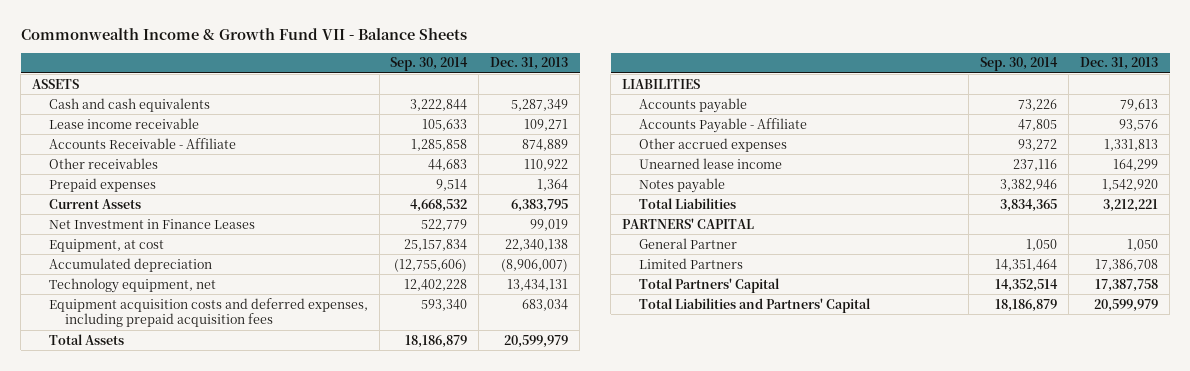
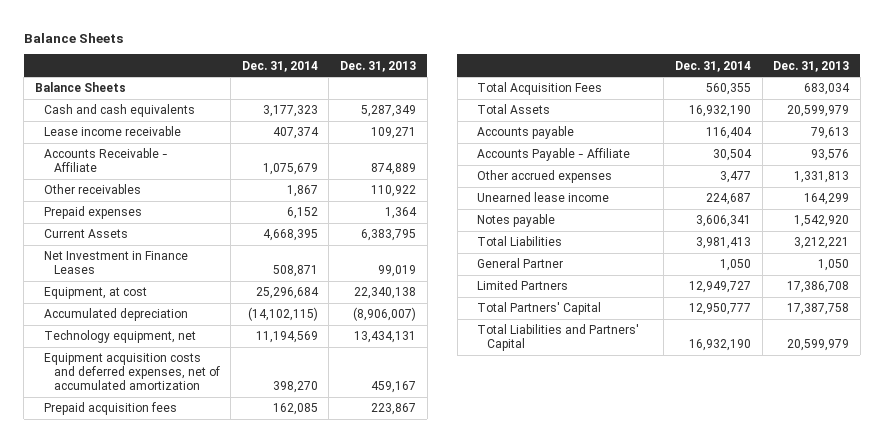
[20,28,467,41] Commonwealth Income & Growth Fund VII - Balance Sheets -> [23,32,123,43] Balance Sheets
[390,57,469,72] Sep. 30, 2014 -> none
none -> [241,60,318,72] Dec. 31, 2014
[32,78,80,89] ASSETS -> none
none -> [35,82,127,93] Balance Sheets
[48,297,368,328] Equipment acquisition costs and deferred expenses, including prepaid acquisition fees -> [44,353,220,391] Equipment acquisition costs and deferred expenses, net of accumulated amortization
[522,298,569,311] 683,034 -> [371,381,417,394] 459,167
none -> [44,402,178,416] Prepaid acquisition fees
none -> [477,82,603,96] Total Acquisition Fees
[622,78,701,89] LIABILITIES -> none
[622,217,755,229] PARTNERS' CAPITAL -> none

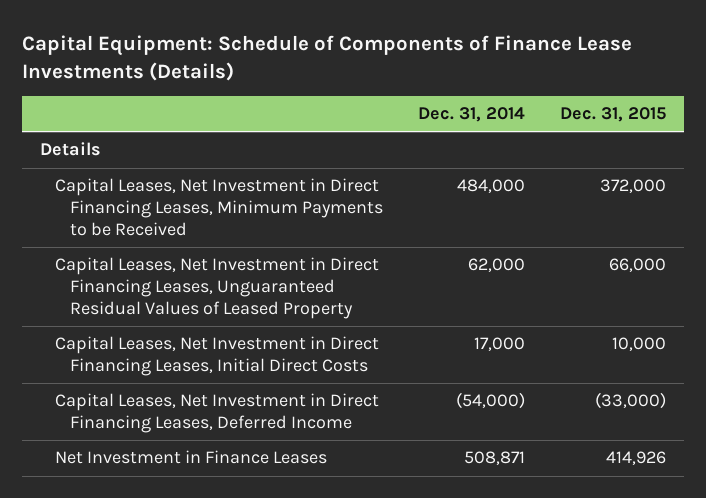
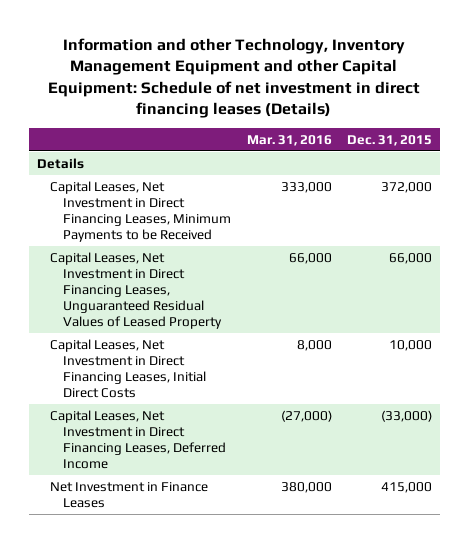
[21,34,632,81] Capital Equipment: Schedule of Components of Finance Lease Investments (Details) -> [48,38,421,118] Information and other Technology, Inventory Management Equipment and other Capital Equipment: Schedule of net investment in direct financing leases (Details)
[417,107,525,123] Dec. 31, 2014 -> none
none -> [246,134,332,146] Mar. 31, 2016
[606,451,667,466] 414,926 -> [381,481,433,493] 415,000

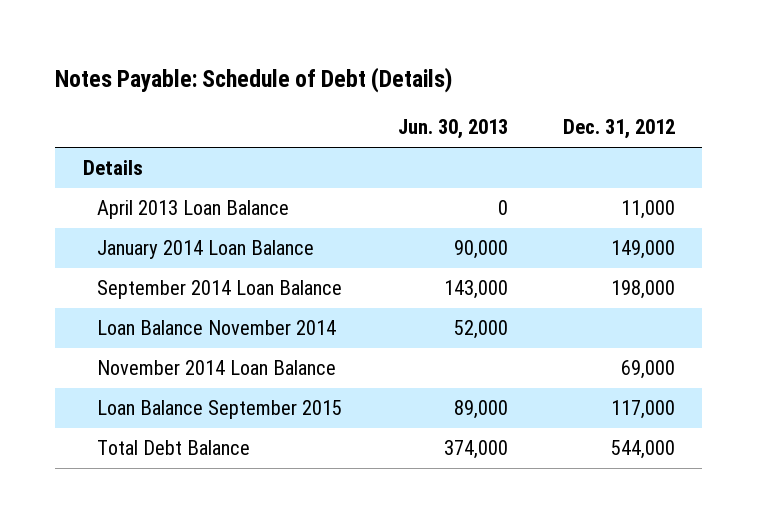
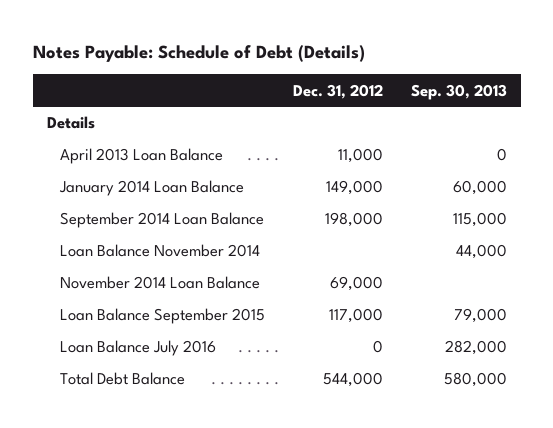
[397,119,508,140] Jun. 30, 2013 -> none
none -> [410,83,507,100] Sep. 30, 2013
none -> [59,340,216,357] Loan Balance July 2016

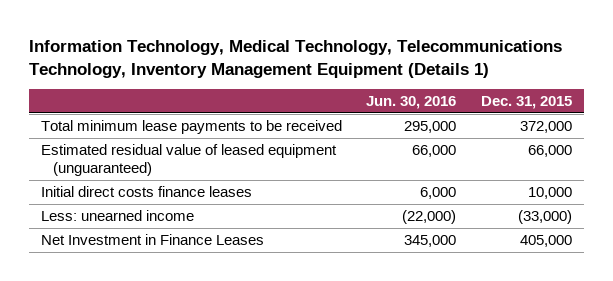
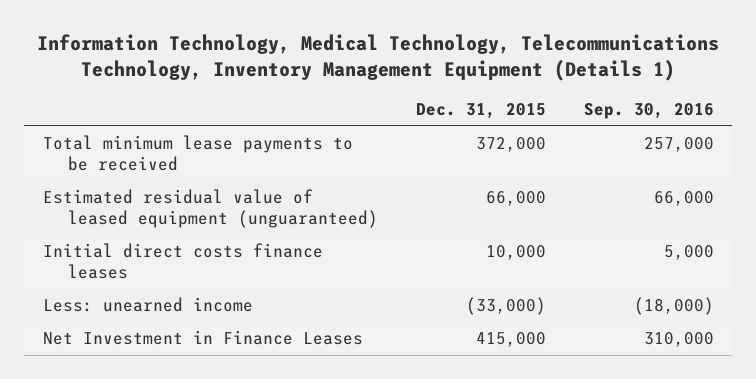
[366,96,457,110] Jun. 30, 2016 -> none
none -> [583,103,714,120] Sep. 30, 2016
[519,234,572,247] 405,000 -> [475,332,546,348] 415,000

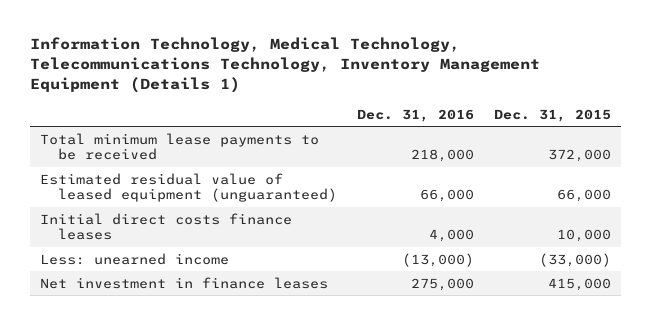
[583,103,714,120] Sep. 30, 2016 -> none
none -> [356,108,474,122] Dec. 31, 2016
[42,330,363,346] Net Investment in Finance Leases -> [39,276,328,289] Net investment in finance leases

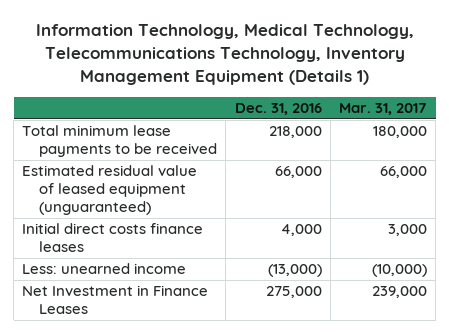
[493,108,611,122] Dec. 31, 2015 -> none
none -> [339,103,428,116] Mar. 31, 2017
[39,276,328,289] Net investment in finance leases -> [22,285,209,315] Net Investment in Finance Leases

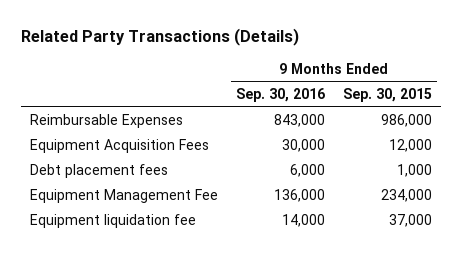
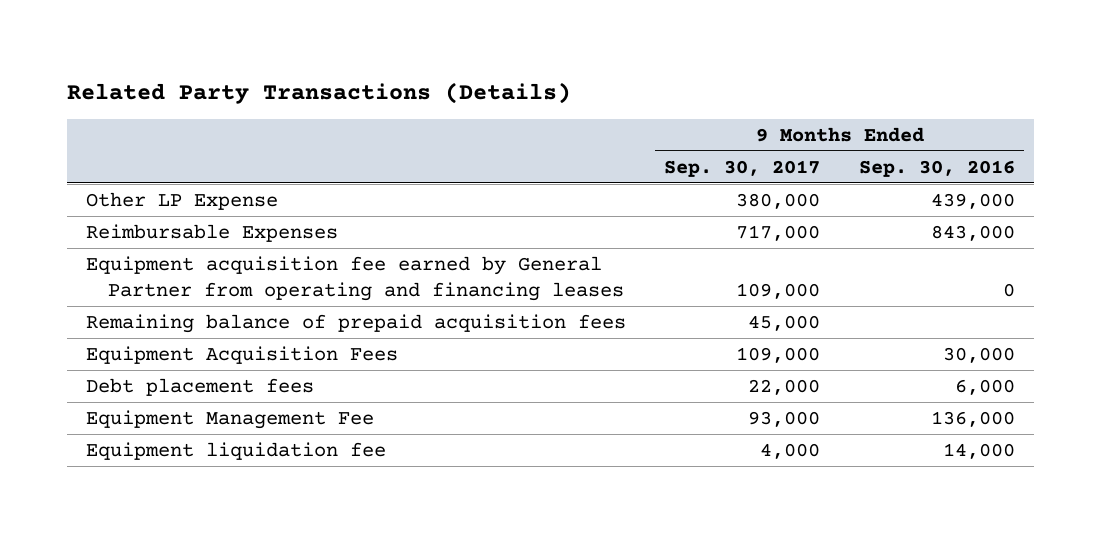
[343,87,433,102] Sep. 30, 2015 -> none
none -> [664,159,821,177] Sep. 30, 2017
none -> [85,191,278,210] Other LP Expense
none -> [85,255,625,302] Equipment acquisition fee earned by General Partner from operating and financing leases
none -> [85,313,626,333] Remaining balance of prepaid acquisition fees

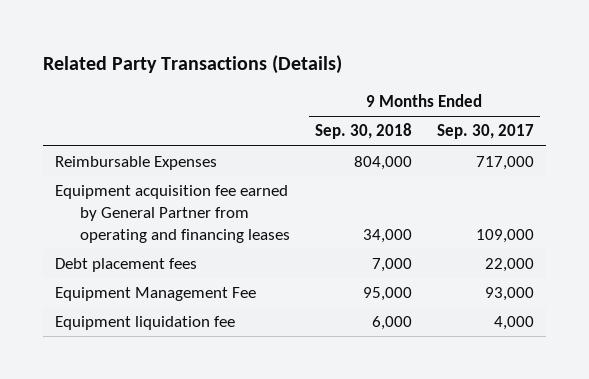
[858,159,1015,177] Sep. 30, 2016 -> none
none -> [314,123,412,140] Sep. 30, 2018
[85,191,278,210] Other LP Expense -> none
[85,313,626,333] Remaining balance of prepaid acquisition fees -> none
[85,345,398,364] Equipment Acquisition Fees -> none

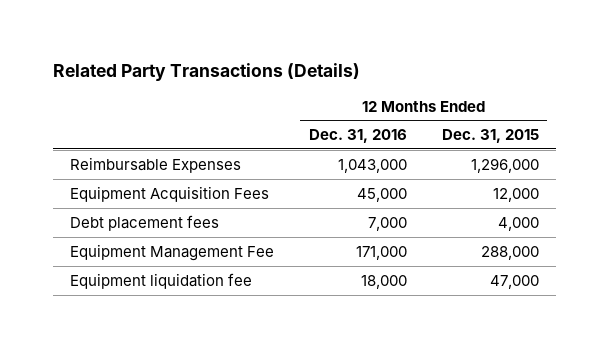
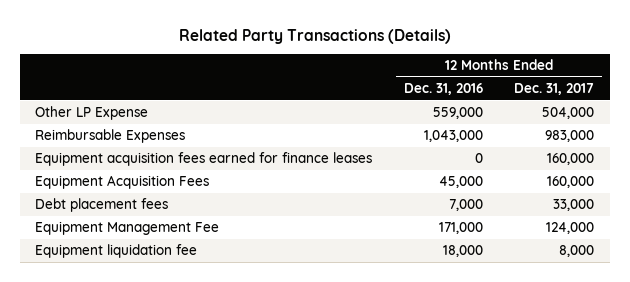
[441,129,539,144] Dec. 31, 2015 -> none
none -> [514,83,595,96] Dec. 31, 2017
none -> [35,106,149,121] Other LP Expense
none -> [35,152,373,167] Equipment acquisition fees earned for finance leases

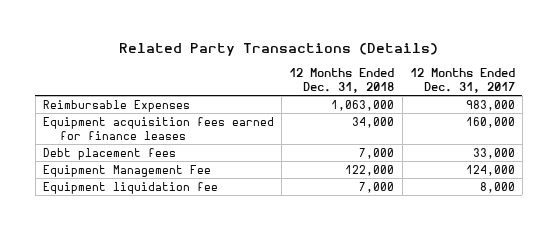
[403,83,483,96] Dec. 31, 2016 -> none
none -> [289,67,395,93] 12 Months Ended Dec. 31, 2018
[35,106,149,121] Other LP Expense -> none
[35,175,210,190] Equipment Acquisition Fees -> none

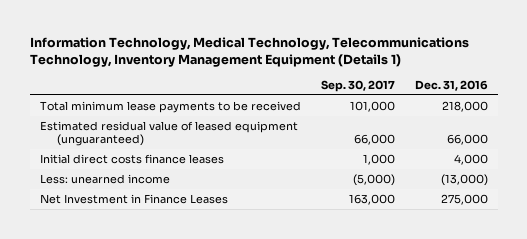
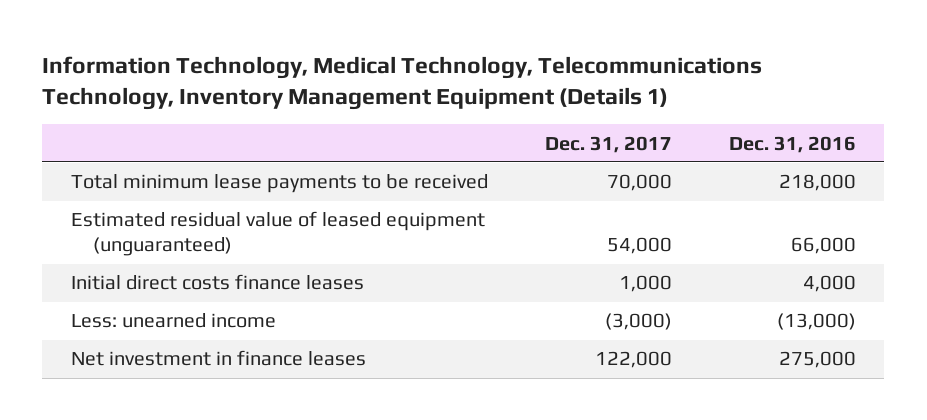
[320,79,395,92] Sep. 30, 2017 -> none
none -> [544,135,672,153] Dec. 31, 2017
[39,193,228,204] Net Investment in Finance Leases -> [70,350,366,367] Net investment in finance leases

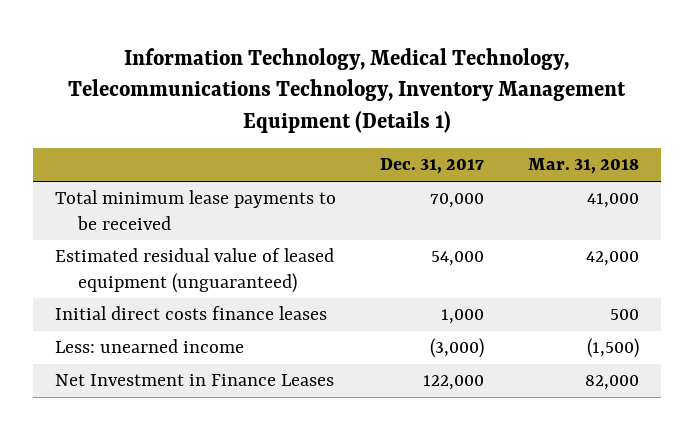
[728,135,856,153] Dec. 31, 2016 -> none
none -> [527,158,639,175] Mar. 31, 2018
[70,350,366,367] Net investment in finance leases -> [55,374,335,387] Net Investment in Finance Leases

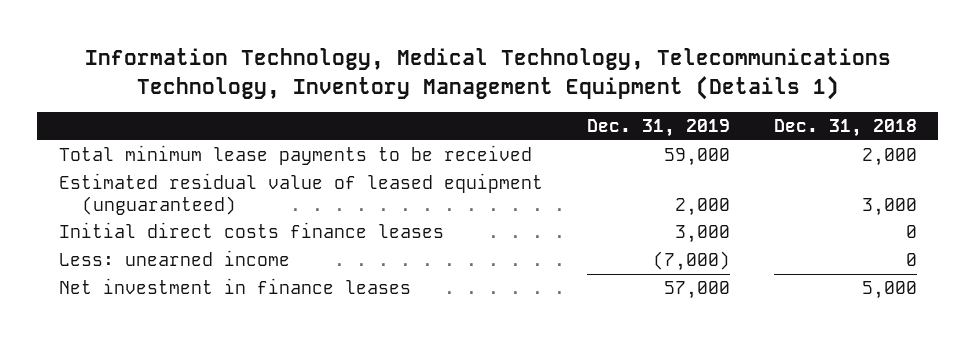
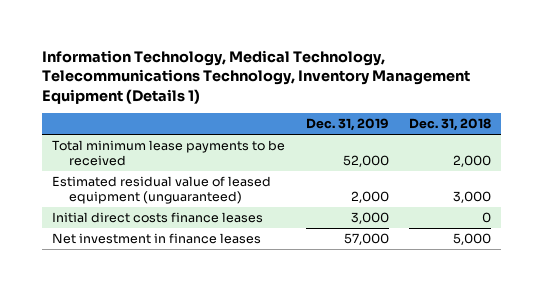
[663,148,730,167] 59,000 -> [342,155,389,168] 52,000
[59,250,291,267] Less: unearned income -> none

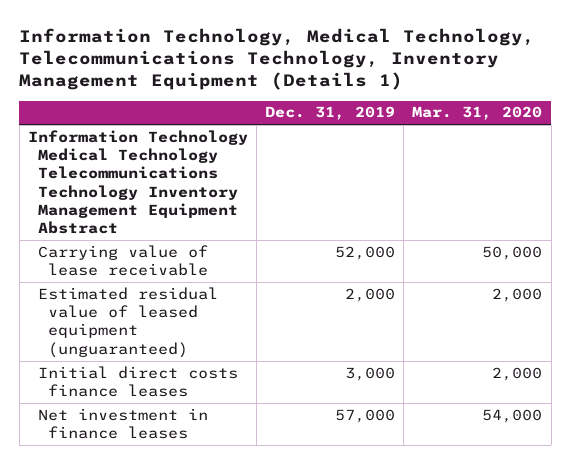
[408,118,491,132] Dec. 31, 2018 -> none
none -> [412,106,543,121] Mar. 31, 2020
none -> [27,129,248,235] Information Technology Medical Technology Telecommunications Technology Inventory Management Equipment Abstract
[52,139,286,167] Total minimum lease payments to be received -> [38,244,209,277] Carrying value of lease receivable

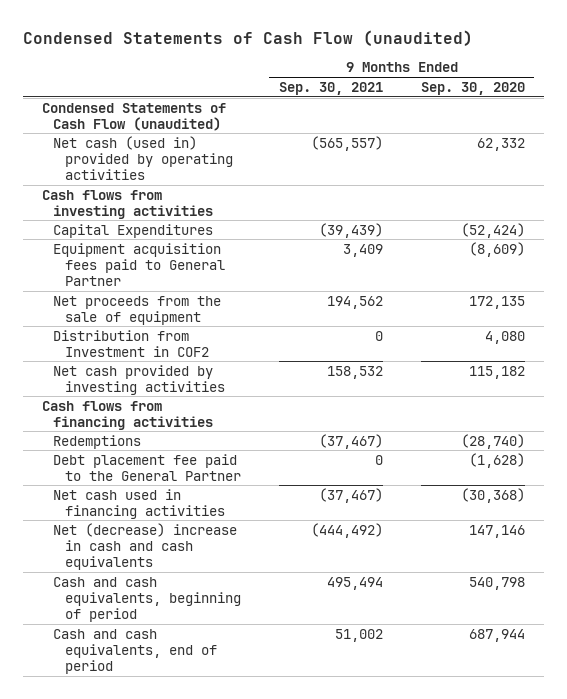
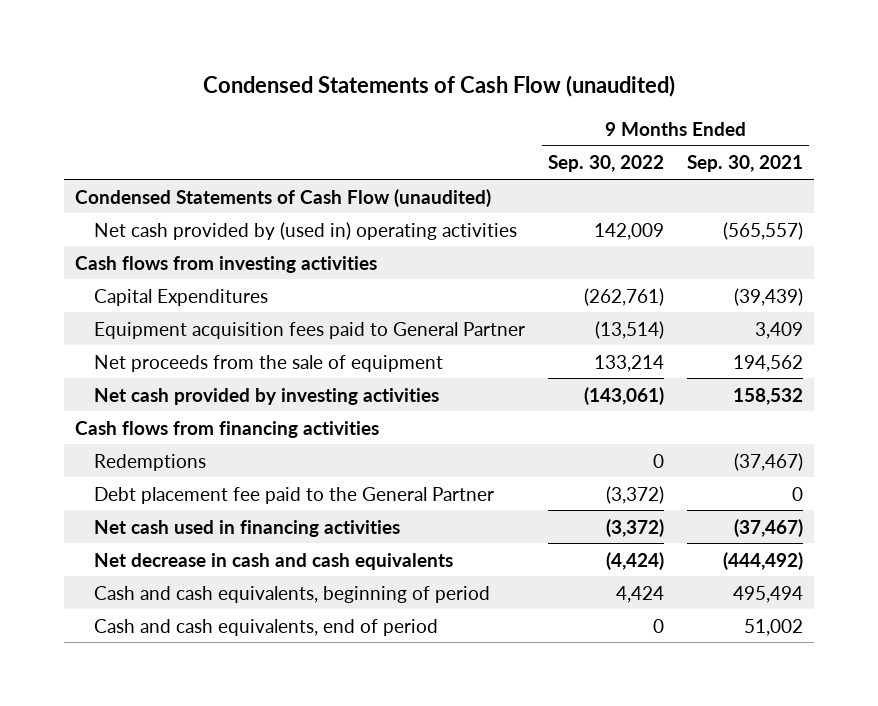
[420,81,525,95] Sep. 30, 2020 -> none
none -> [548,155,665,173] Sep. 30, 2022
[53,135,233,180] Net cash (used in) provided by operating activities -> [94,221,518,240] Net cash provided by (used in) operating activities
[53,329,209,357] Distribution from Investment in COF2 -> none
[53,522,238,570] Net (decrease) increase in cash and cash equivalents -> [94,552,454,570] Net decrease in cash and cash equivalents

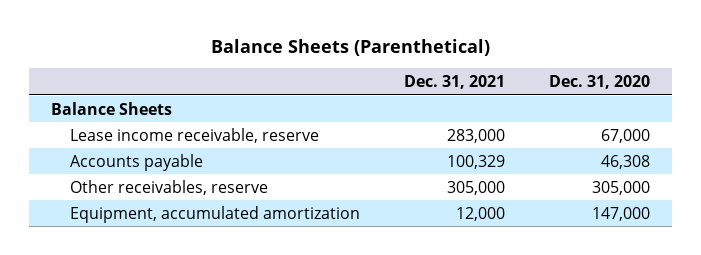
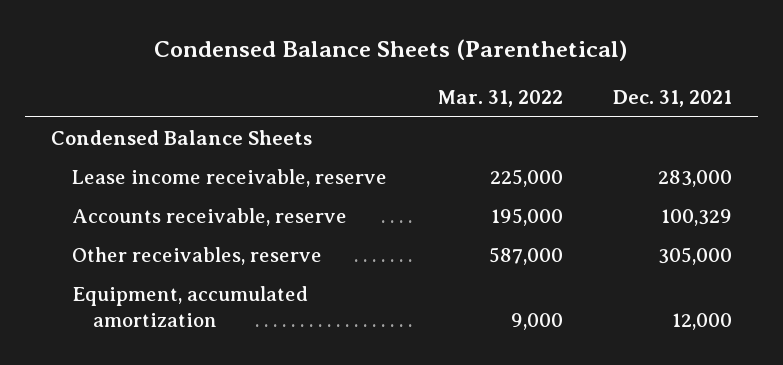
[210,39,490,57] Balance Sheets (Parenthetical) -> [154,38,628,61] Condensed Balance Sheets (Parenthetical)
[548,75,650,90] Dec. 31, 2020 -> none
none -> [437,90,563,108] Mar. 31, 2022
[51,101,173,115] Balance Sheets -> [50,129,312,145] Condensed Balance Sheets
[70,153,204,171] Accounts payable -> [71,207,347,226] Accounts receivable, reserve

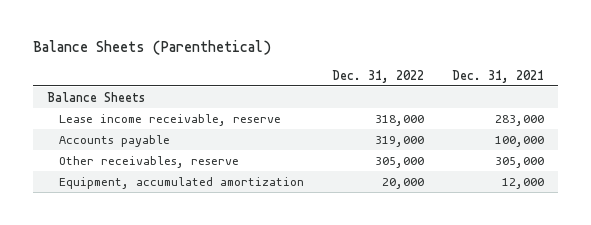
[154,38,628,61] Condensed Balance Sheets (Parenthetical) -> [32,40,271,56] Balance Sheets (Parenthetical)
[437,90,563,108] Mar. 31, 2022 -> none
none -> [331,69,424,83] Dec. 31, 2022
[50,129,312,145] Condensed Balance Sheets -> [46,91,145,102] Balance Sheets
[71,207,347,226] Accounts receivable, reserve -> none
none -> [58,134,170,147] Accounts payable

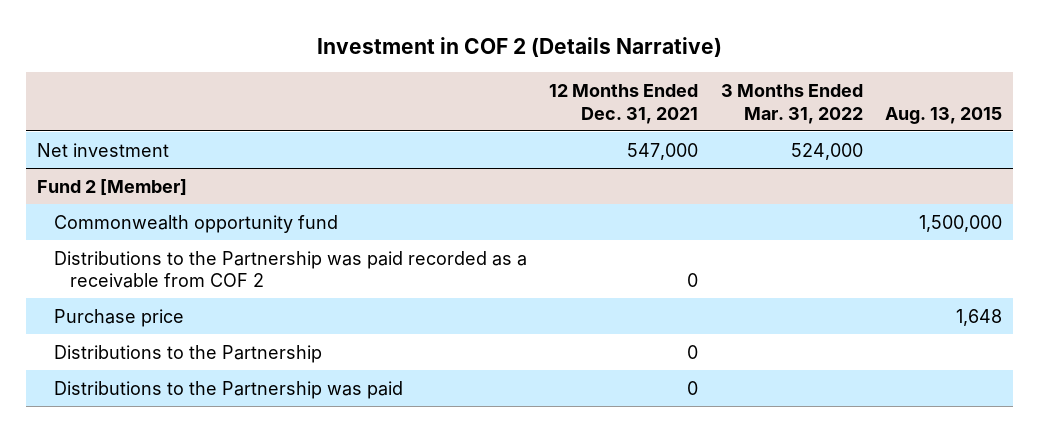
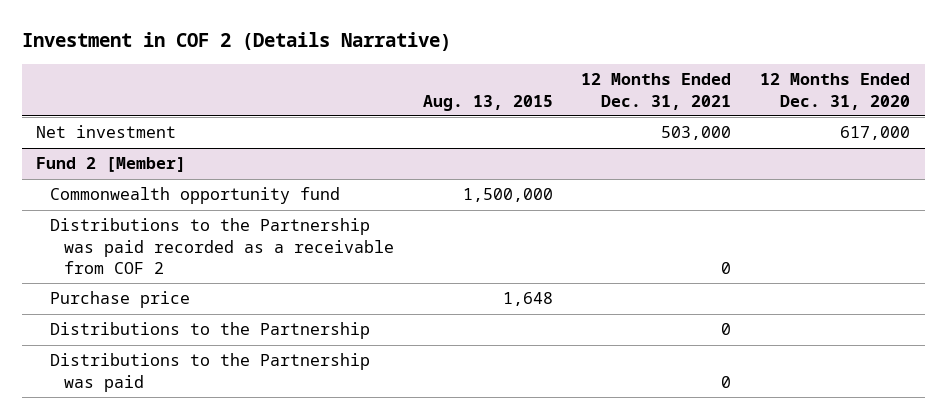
[720,83,863,124] 3 Months Ended Mar. 31, 2022 -> none
none -> [760,73,911,110] 12 Months Ended Dec. 31, 2020
[627,142,699,160] 547,000 -> [661,126,732,141] 503,000

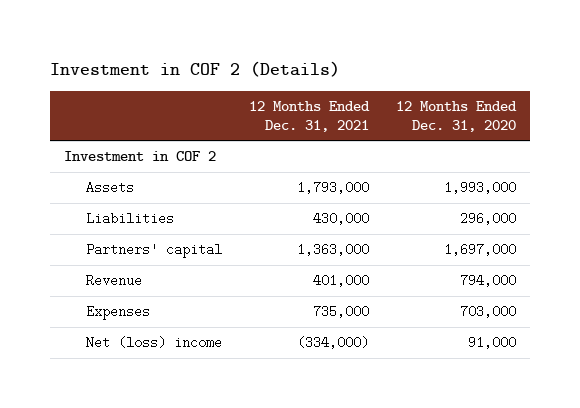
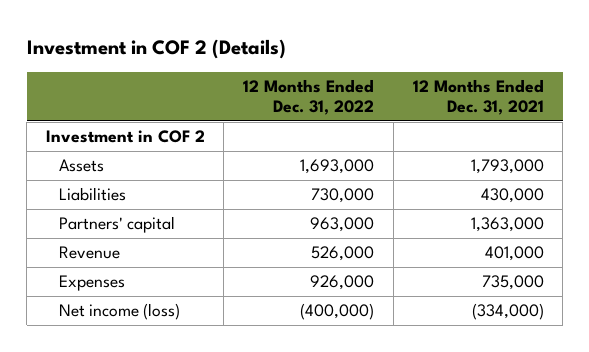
[396,100,518,132] 12 Months Ended Dec. 31, 2020 -> none
none -> [243,78,375,116] 12 Months Ended Dec. 31, 2022
[85,336,222,350] Net (loss) income -> [58,303,180,321] Net income (loss)

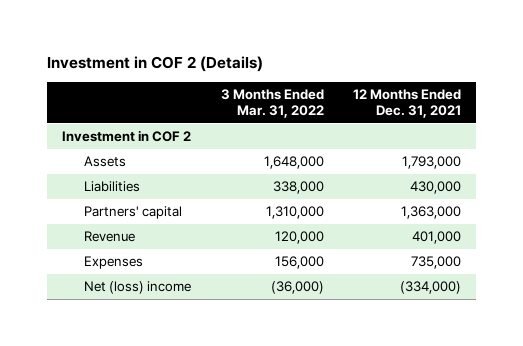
[243,78,375,116] 12 Months Ended Dec. 31, 2022 -> none
none -> [220,89,324,119] 3 Months Ended Mar. 31, 2022
[58,303,180,321] Net income (loss) -> [83,281,191,295] Net (loss) income

